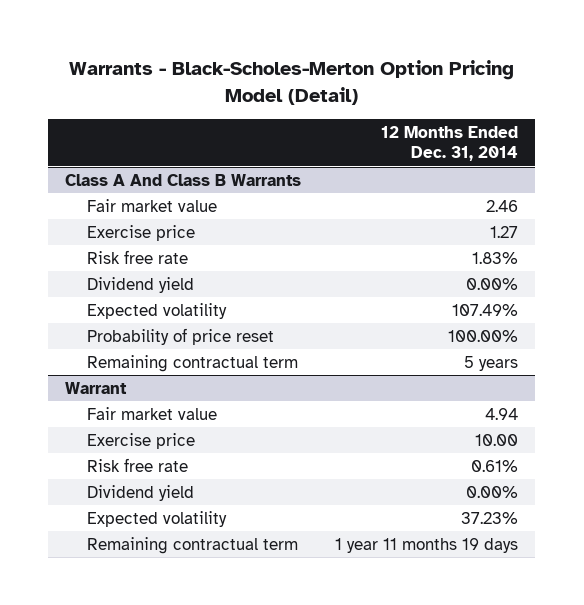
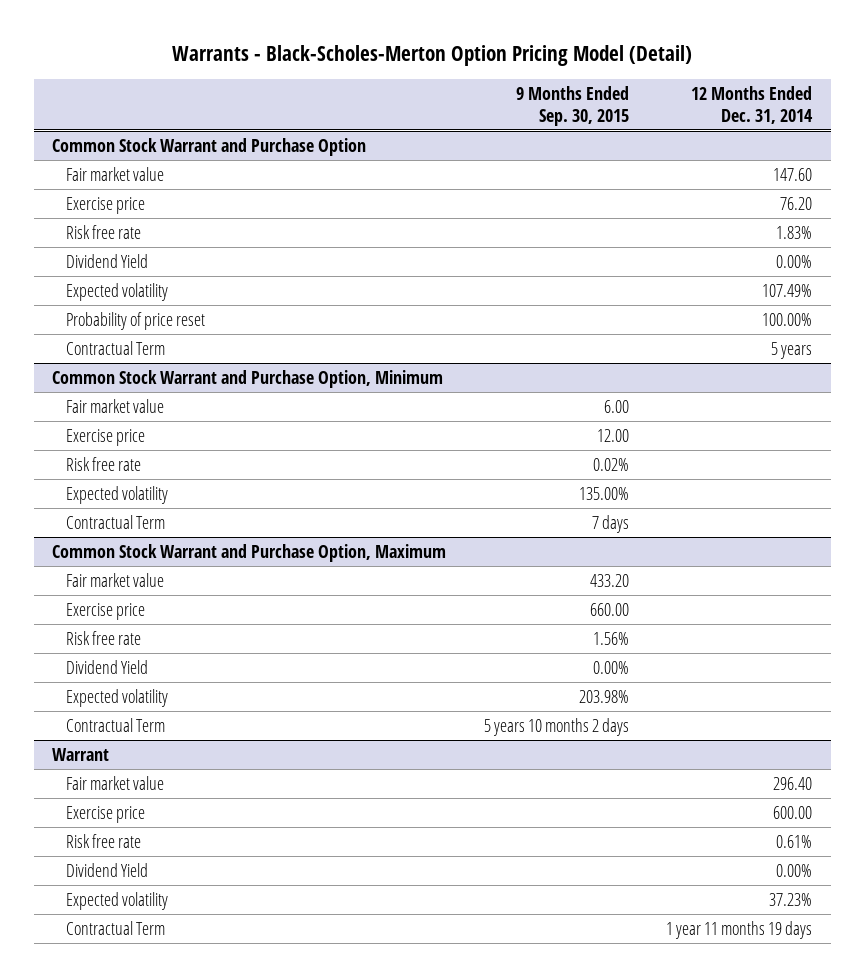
none -> [515,85,629,126] 9 Months Ended Sep. 30, 2015
[65,173,302,186] Class A And Class B Warrants -> [52,137,367,156] Common Stock Warrant and Purchase Option
[486,199,519,212] 2.46 -> [772,167,812,181] 147.60
[490,225,519,238] 1.27 -> [779,196,812,210] 76.20
[87,276,195,293] Dividend yield -> [65,253,148,268] Dividend Yield
[87,354,299,372] Remaining contractual term -> [65,340,165,355] Contractual Term
none -> [52,369,444,388] Common Stock Warrant and Purchase Option, Minimum
none -> [65,398,164,413] Fair market value
none -> [65,428,145,446] Exercise price
none -> [65,456,141,471] Risk free rate
none -> [65,485,168,504] Expected volatility
none -> [65,514,165,529] Contractual Term
none -> [52,543,447,562] Common Stock Warrant and Purchase Option, Maximum
none -> [65,572,164,587] Fair market value
none -> [65,602,145,620] Exercise price
none -> [65,630,141,645] Risk free rate
none -> [65,659,148,674] Dividend Yield
none -> [65,688,168,707] Expected volatility
none -> [65,717,165,732] Contractual Term
[485,407,519,420] 4.94 -> [772,776,812,790] 296.40
[475,433,519,446] 10.00 -> [772,805,812,819] 600.00
[87,484,195,501] Dividend yield -> [65,862,148,877] Dividend Yield
[87,536,299,554] Remaining contractual term -> [65,920,165,935] Contractual Term

